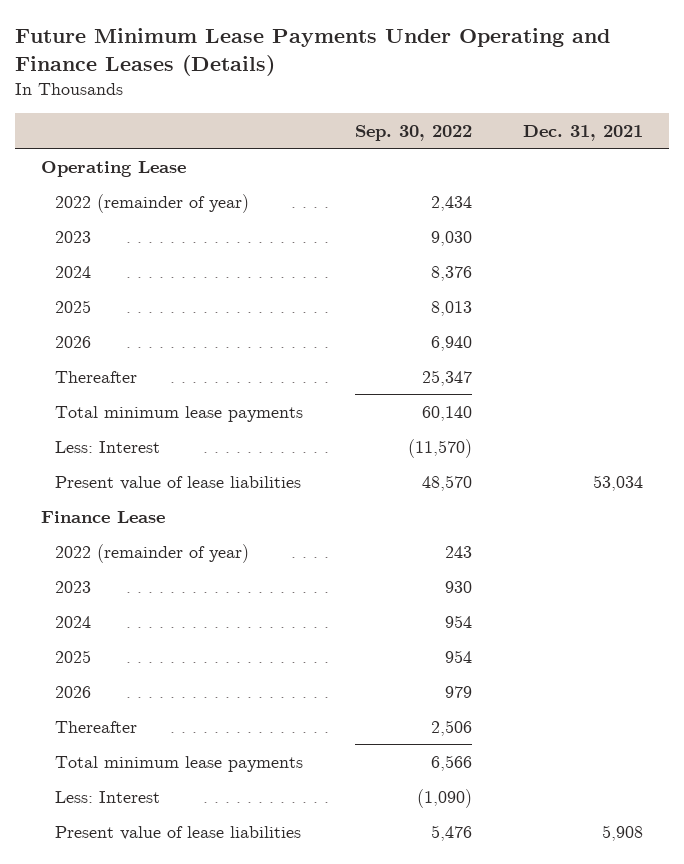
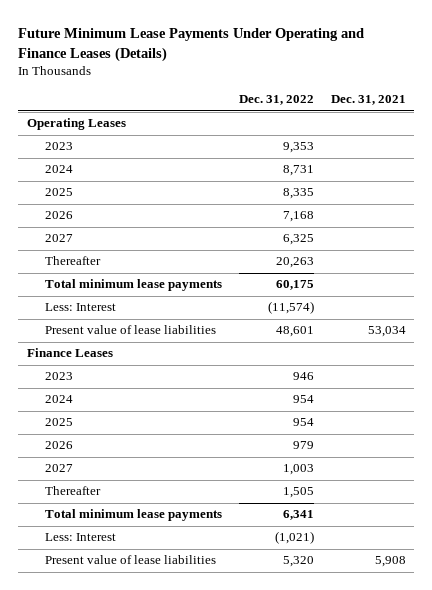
[354,124,472,141] Sep. 30, 2022 -> none
none -> [238,95,314,106] Dec. 31, 2022
[55,193,250,213] 2022 (remainder of year) -> none
[41,160,187,177] Operating Lease -> [26,118,126,131] Operating Leases
none -> [44,234,73,243] 2027
[55,543,250,563] 2022 (remainder of year) -> none
[41,510,166,523] Finance Lease -> [26,348,113,358] Finance Leases
none -> [44,464,73,473] 2027

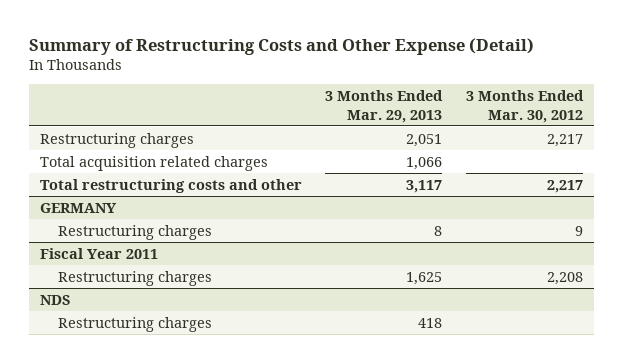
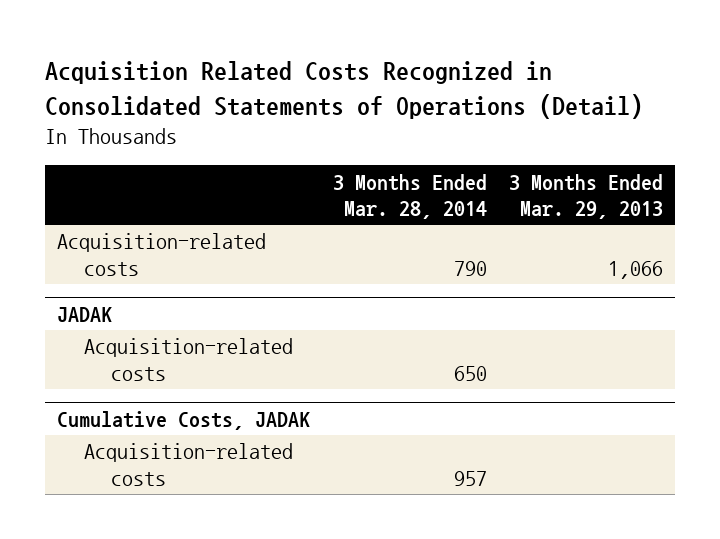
[28,37,534,55] Summary of Restructuring Costs and Other Expense (Detail) -> [45,61,644,119] Acquisition Related Costs Recognized in Consolidated Statements of Operations (Detail)
[465,90,584,123] 3 Months Ended Mar. 30, 2012 -> none
none -> [332,173,487,220] 3 Months Ended Mar. 28, 2014
[40,132,195,148] Restructuring charges -> none
[40,178,303,193] Total restructuring costs and other -> none
[40,202,118,213] GERMANY -> none
[58,224,213,240] Restructuring charges -> none
[40,247,159,259] Fiscal Year 2011 -> none
[58,270,213,286] Restructuring charges -> none
[40,294,72,305] NDS -> none
[58,316,213,332] Restructuring charges -> none
[40,155,269,171] Total acquisition related charges -> [56,233,266,276] Acquisition-related costs
none -> [56,306,112,322] JADAK
none -> [83,338,293,381] Acquisition-related costs
none -> [56,410,310,430] Cumulative Costs, JADAK
none -> [83,443,293,486] Acquisition-related costs

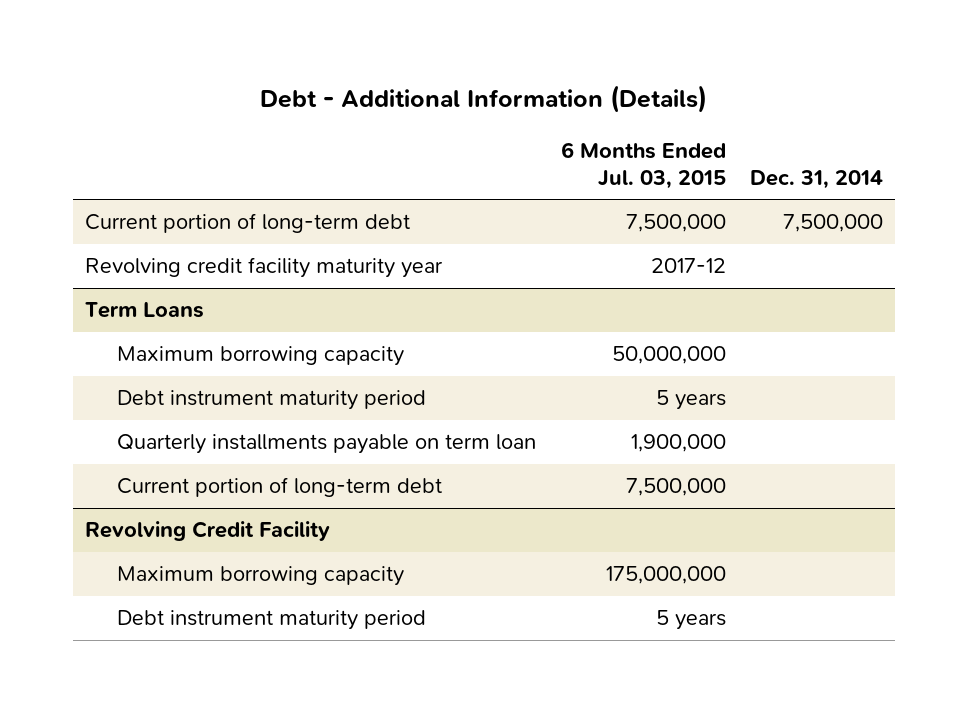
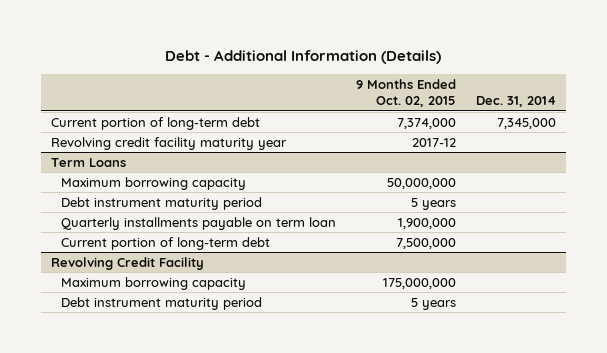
[560,142,726,189] 6 Months Ended Jul. 03, 2015 -> none
none -> [355,78,456,108] 9 Months Ended Oct. 02, 2015
[782,214,883,233] 7,500,000 -> [497,117,557,129] 7,345,000

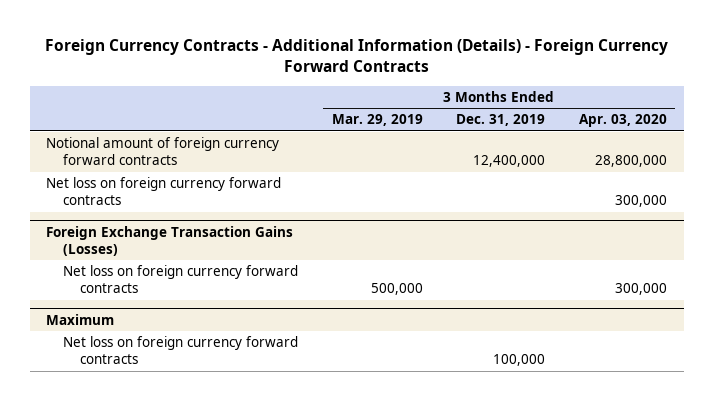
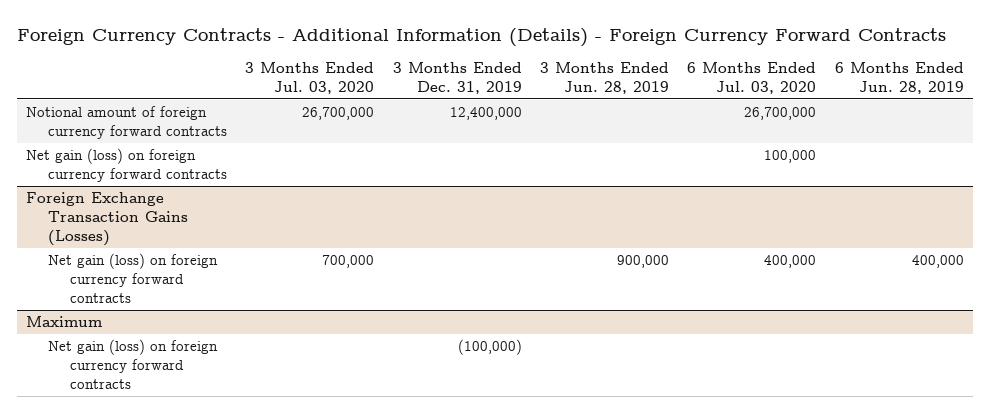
[331,114,423,127] Mar. 29, 2019 -> none
[578,114,667,128] Apr. 03, 2020 -> none
none -> [245,62,375,95] 3 Months Ended Jul. 03, 2020
none -> [540,62,670,95] 3 Months Ended Jun. 28, 2019
none -> [687,62,817,95] 6 Months Ended Jul. 03, 2020
none -> [834,62,964,95] 6 Months Ended Jun. 28, 2019
[46,177,282,206] Net loss on foreign currency forward contracts -> [26,148,228,183] Net gain (loss) on foreign currency forward contracts
[63,265,299,294] Net loss on foreign currency forward contracts -> [48,253,219,304] Net gain (loss) on foreign currency forward contracts
[63,336,299,365] Net loss on foreign currency forward contracts -> [48,339,219,390] Net gain (loss) on foreign currency forward contracts
[493,354,546,367] 100,000 -> [457,339,522,356] (100,000)

